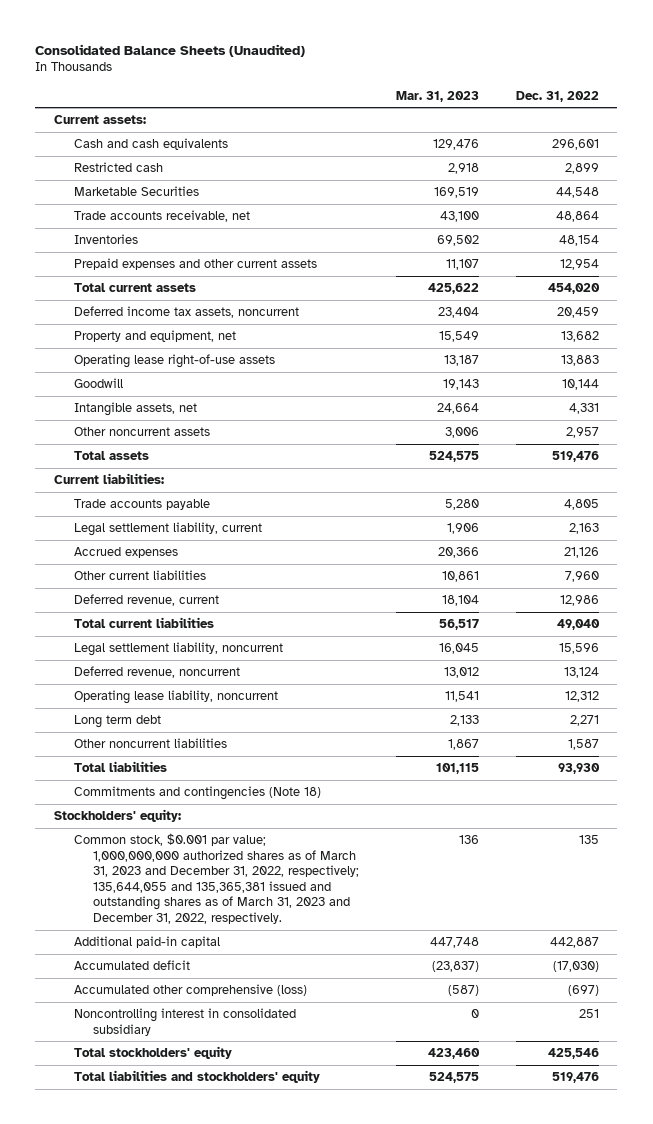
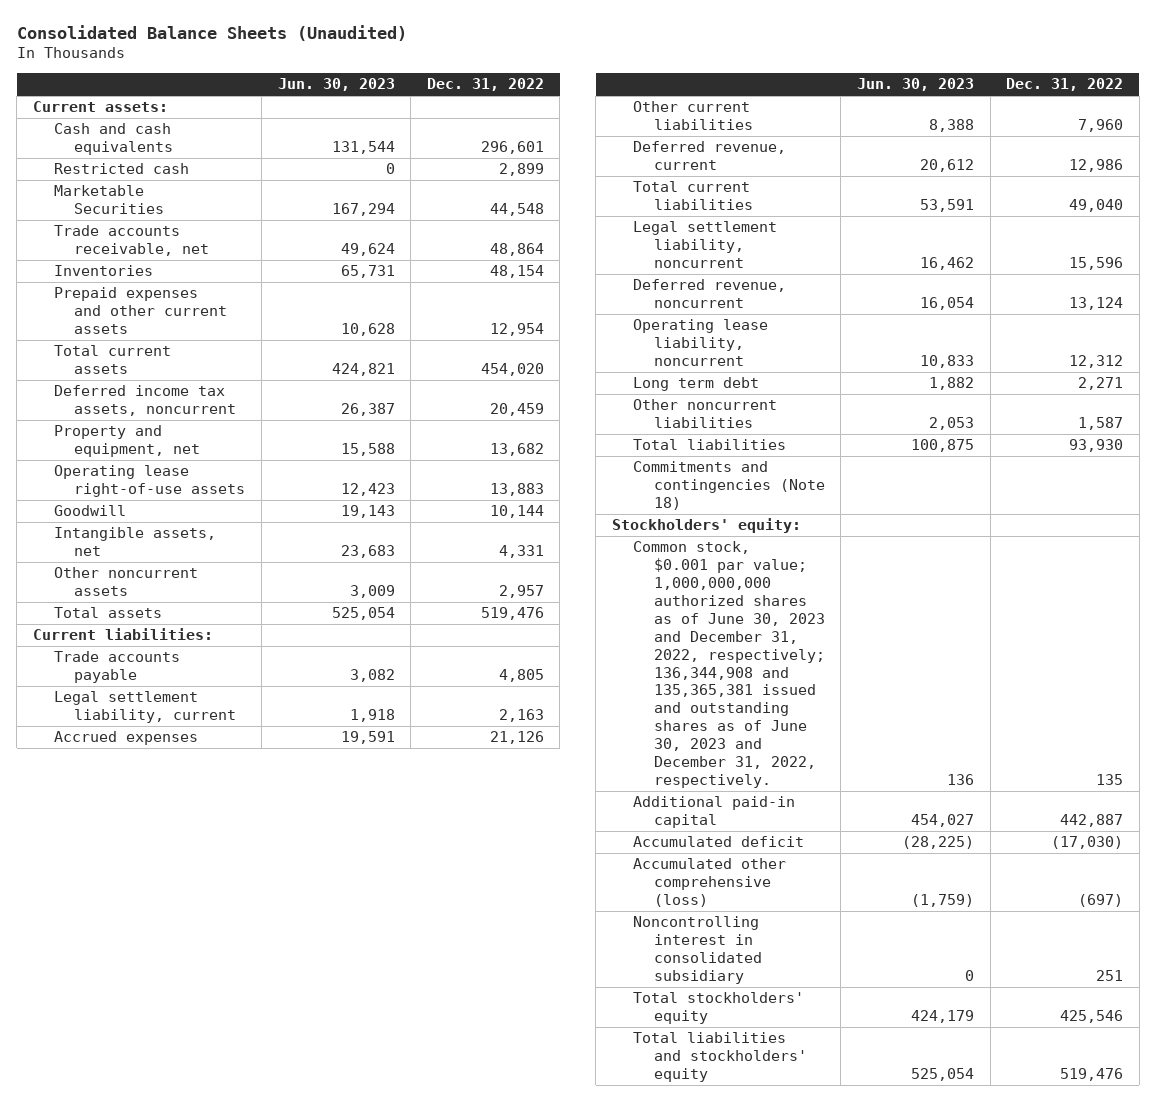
[396,90,480,102] Mar. 31, 2023 -> none
none -> [277,78,395,92] Jun. 30, 2023
[73,833,360,924] Common stock, $0.001 par value; 1,000,000,000 authorized shares as of March 31, 2023 and December 31, 2022, respectively; 135,644,055 and 135,365,381 issued and outstanding shares as of March 31, 2023 and December 31, 2022, respectively. -> [632,541,825,788] Common stock, $0.001 par value; 1,000,000,000 authorized shares as of June 30, 2023 and December 31, 2022, respectively; 136,344,908 and 135,365,381 issued and outstanding shares as of June 30, 2023 and December 31, 2022, respectively.

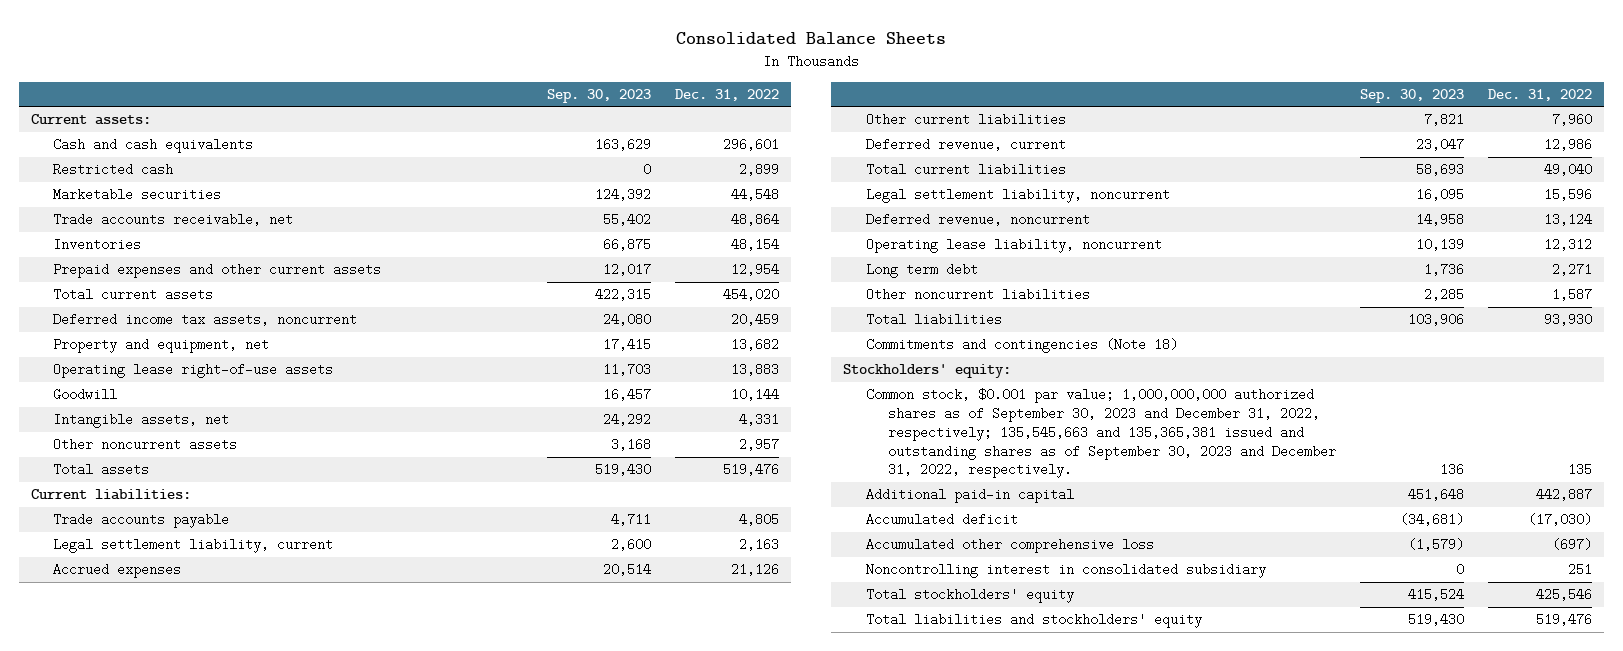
[16,24,407,41] Consolidated Balance Sheets (Unaudited) -> [676,31,947,45] Consolidated Balance Sheets
[277,78,395,92] Jun. 30, 2023 -> none
none -> [547,88,652,103] Sep. 30, 2023
[53,185,165,215] Marketable Securities -> [53,188,222,202] Marketable securities
[632,541,825,788] Common stock, $0.001 par value; 1,000,000,000 authorized shares as of June 30, 2023 and December 31, 2022, respectively; 136,344,908 and 135,365,381 issued and outstanding shares as of June 30, 2023 and December 31, 2022, respectively. -> [865,388,1337,479] Common stock, $0.001 par value; 1,000,000,000 authorized shares as of September 30, 2023 and December 31, 2022, respectively; 135,545,663 and 135,365,381 issued and outstanding shares as of September 30, 2023 and December 31, 2022, respectively.
[632,858,786,908] Accumulated other comprehensive (loss) -> [865,538,1154,554] Accumulated other comprehensive loss

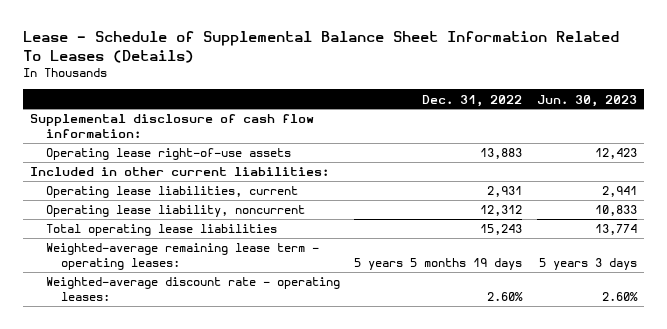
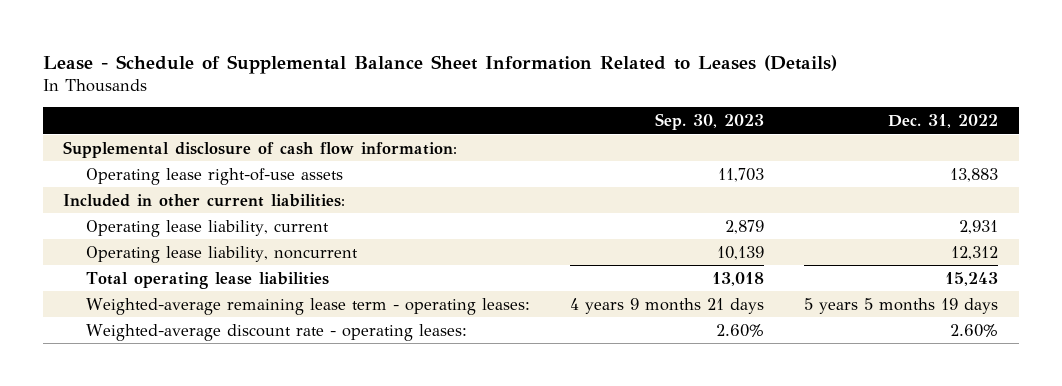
[22,30,619,63] Lease - Schedule of Supplemental Balance Sheet Information Related To Leases (Details) -> [43,54,838,74] Lease - Schedule of Supplemental Balance Sheet Information Related to Leases (Details)
[537,94,638,107] Jun. 30, 2023 -> none
none -> [655,113,765,131] Sep. 30, 2023
[45,186,298,199] Operating lease liabilities, current -> [86,219,330,237] Operating lease liability, current

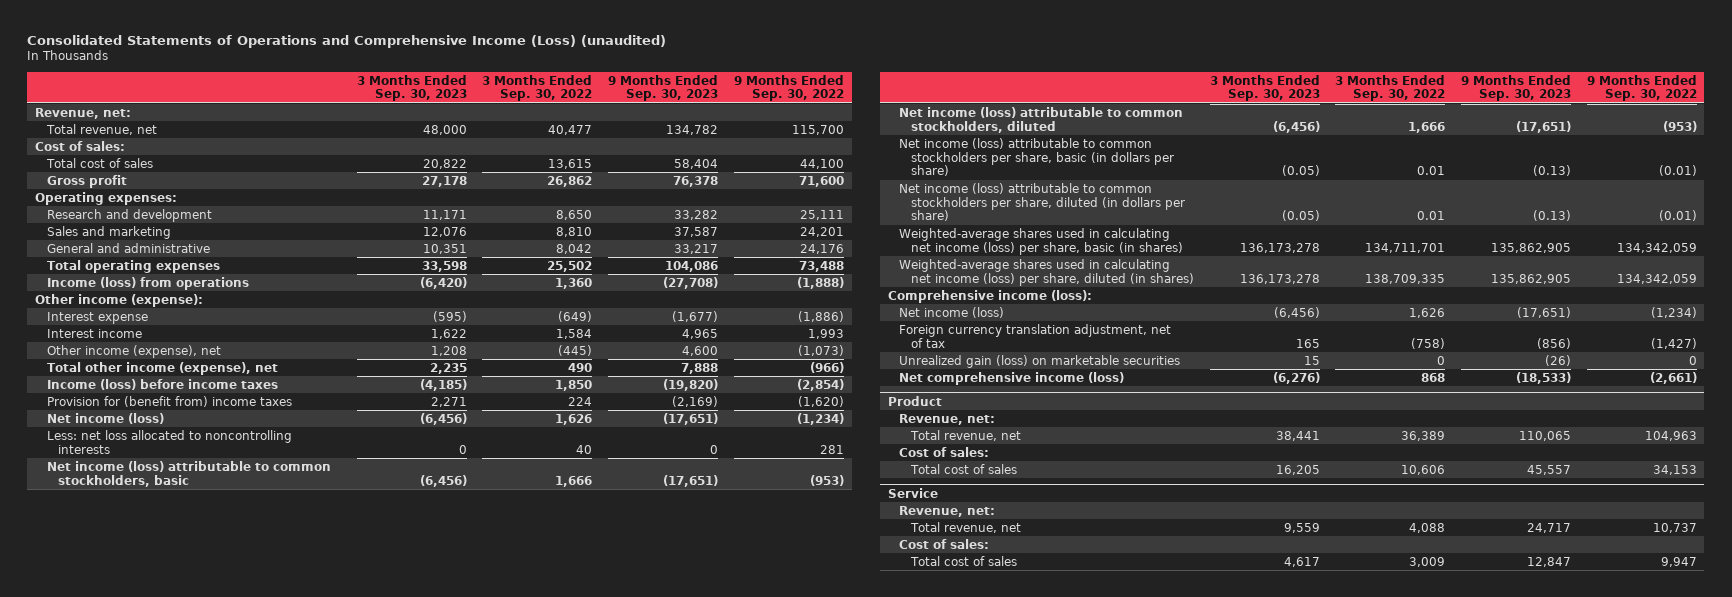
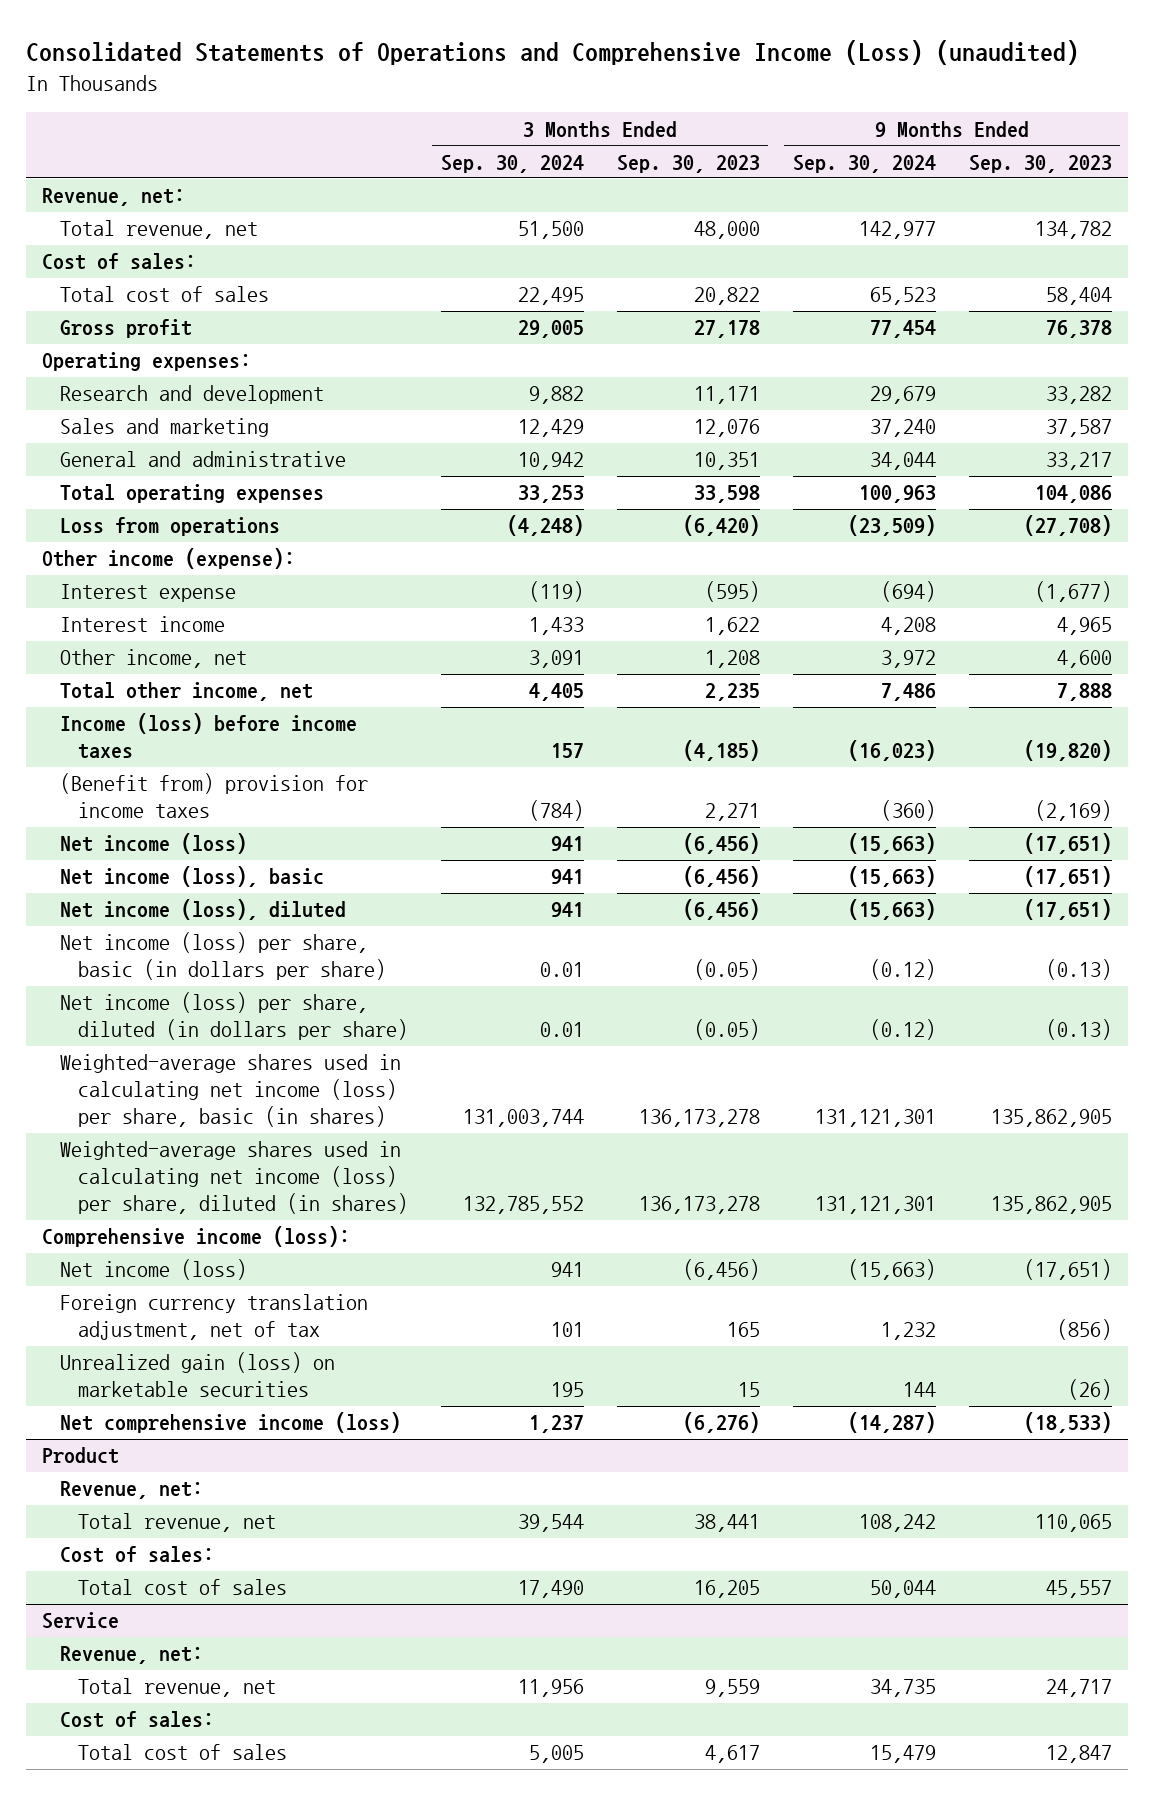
[482,74,593,102] 3 Months Ended Sep. 30, 2022 -> none
[733,74,844,102] 9 Months Ended Sep. 30, 2022 -> none
none -> [440,154,584,173] Sep. 30, 2024
none -> [792,154,936,173] Sep. 30, 2024
[46,276,249,290] Income (loss) from operations -> [59,517,280,537] Loss from operations
[46,344,221,358] Other income (expense), net -> [59,649,247,669] Other income, net
[46,361,278,375] Total other income (expense), net -> [59,682,313,702] Total other income, net
[46,395,292,407] Provision for (benefit from) income taxes -> [59,773,368,819] (Benefit from) provision for income taxes
[46,429,292,454] Less: net loss allocated to noncontrolling interests -> none
[46,460,331,487] Net income (loss) attributable to common stockholders, basic -> [59,866,324,888] Net income (loss), basic
[899,106,1184,133] Net income (loss) attributable to common stockholders, diluted -> [59,899,346,921] Net income (loss), diluted
[899,137,1175,177] Net income (loss) attributable to common stockholders per share, basic (in dollars per share) -> [59,932,386,981] Net income (loss) per share, basic (in dollars per share)
[899,182,1186,222] Net income (loss) attributable to common stockholders per share, diluted (in dollars per share) -> [59,992,408,1041] Net income (loss) per share, diluted (in dollars per share)

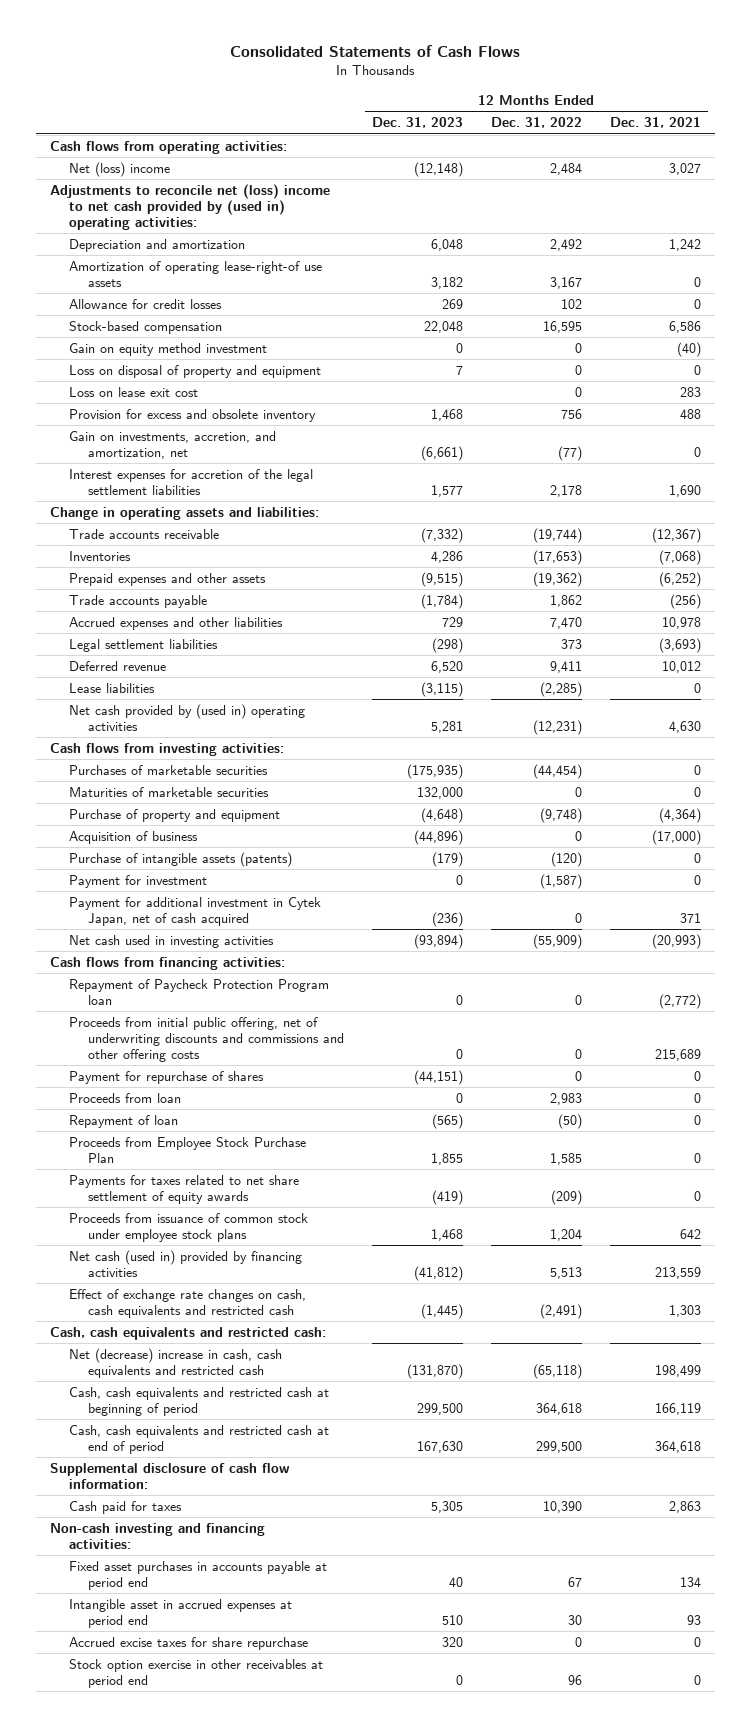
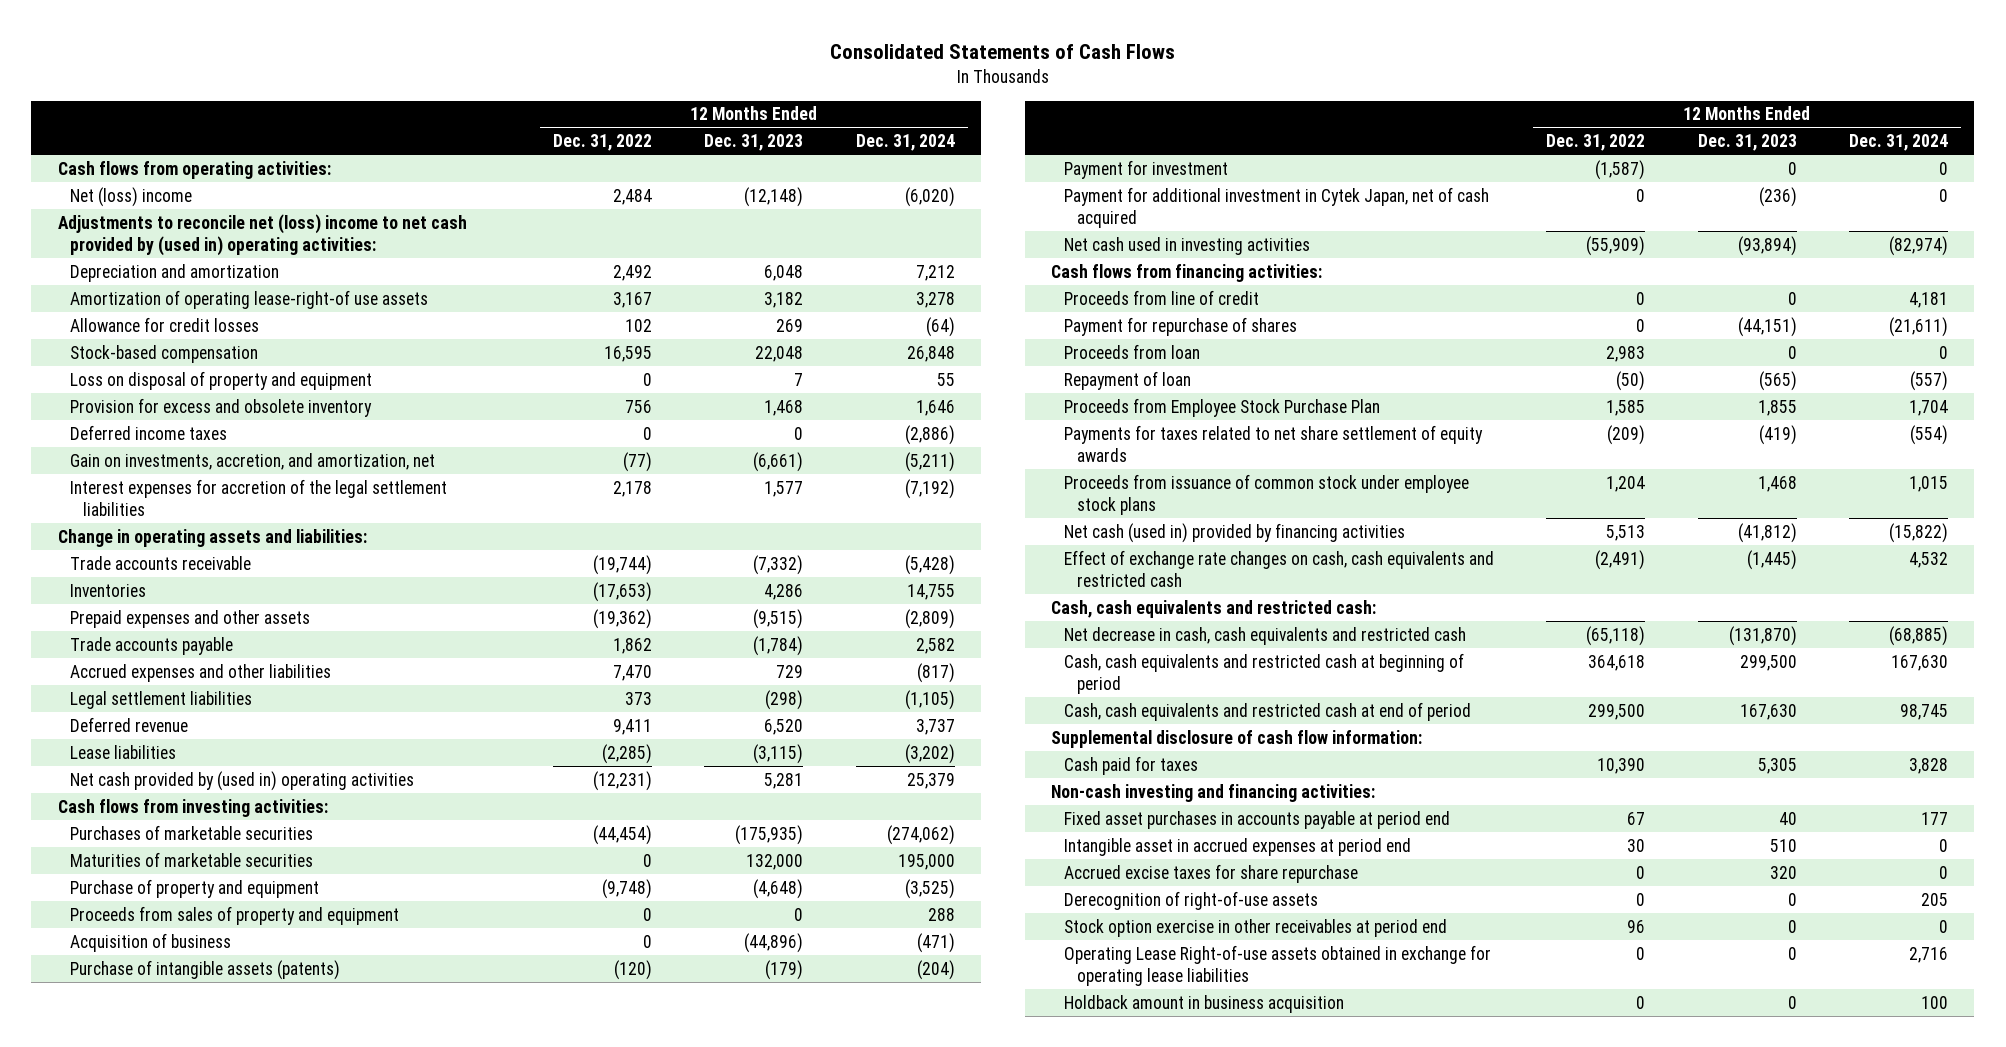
[609,117,701,129] Dec. 31, 2021 -> none
none -> [855,134,955,152] Dec. 31, 2024
[68,342,267,356] Gain on equity method investment -> none
[68,386,198,397] Loss on lease exit cost -> none
none -> [70,424,228,440] Deferred income taxes
none -> [70,905,400,925] Proceeds from sales of property and equipment
[68,978,329,1005] Repayment of Paycheck Protection Program loan -> none
[68,1016,344,1062] Proceeds from initial public offering, net of underwriting discounts and commissions and other offering costs -> none
none -> [1063,289,1259,305] Proceeds from line of credit
[68,1347,282,1378] Net (decrease) increase in cash, cash equivalents and restricted cash -> [1063,626,1466,645] Net decrease in cash, cash equivalents and restricted cash
none -> [1063,890,1318,910] Derecognition of right-of-use assets
none -> [1063,944,1491,986] Operating Lease Right-of-use assets obtained in exchange for operating lease liabilities
none -> [1063,994,1344,1013] Holdback amount in business acquisition

